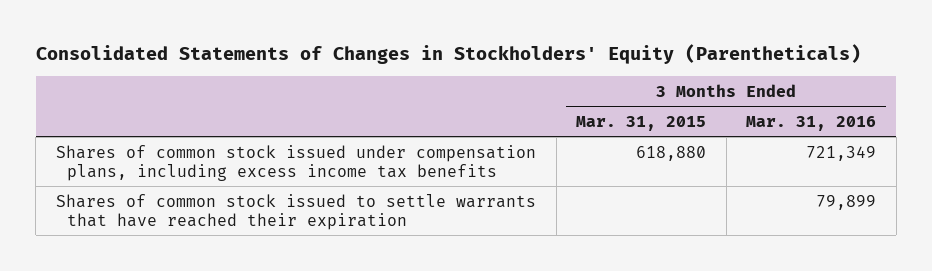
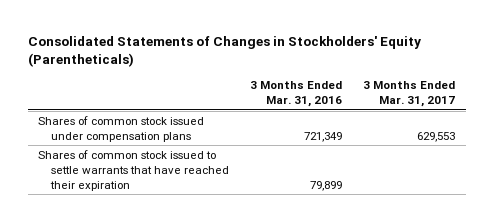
[576,115,707,131] Mar. 31, 2015 -> none
none -> [363,81,456,108] 3 Months Ended Mar. 31, 2017
[55,144,536,181] Shares of common stock issued under compensation plans, including excess income tax benefits -> [38,115,205,142] Shares of common stock issued under compensation plans

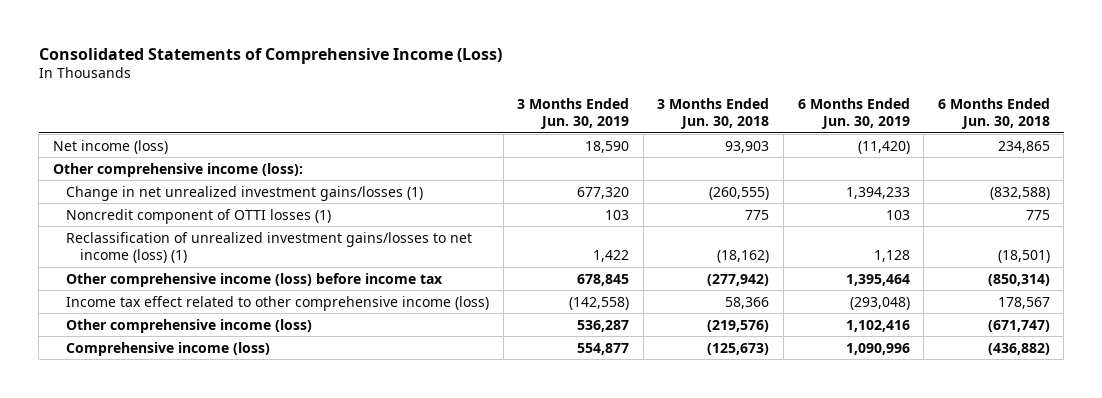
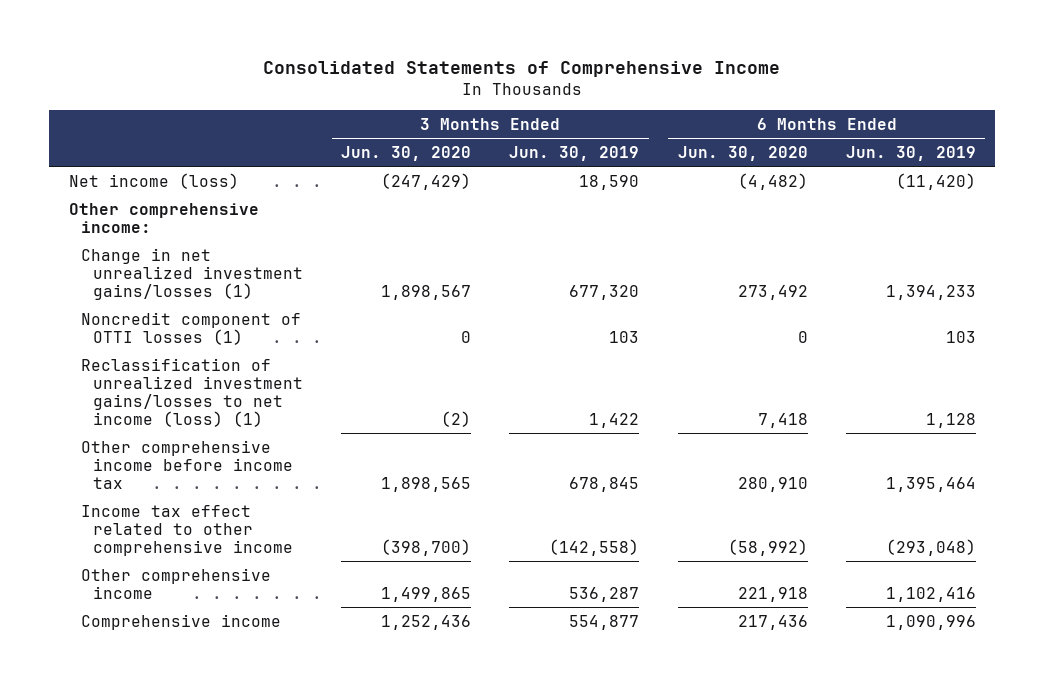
[38,47,502,64] Consolidated Statements of Comprehensive Income (Loss) -> [263,60,781,77] Consolidated Statements of Comprehensive Income
[657,97,770,130] 3 Months Ended Jun. 30, 2018 -> none
[937,97,1050,130] 6 Months Ended Jun. 30, 2018 -> none
none -> [341,146,472,162] Jun. 30, 2020
none -> [677,146,808,162] Jun. 30, 2020
[52,162,303,177] Other comprehensive income (loss): -> [68,202,259,233] Other comprehensive income:
[66,272,444,287] Other comprehensive income (loss) before income tax -> [80,439,293,489] Other comprehensive income before income tax
[66,295,490,311] Income tax effect related to other comprehensive income (loss) -> [80,504,293,556] Income tax effect related to other comprehensive income
[66,318,313,333] Other comprehensive income (loss) -> [80,567,271,599] Other comprehensive income
[66,341,271,356] Comprehensive income (loss) -> [80,613,281,630] Comprehensive income

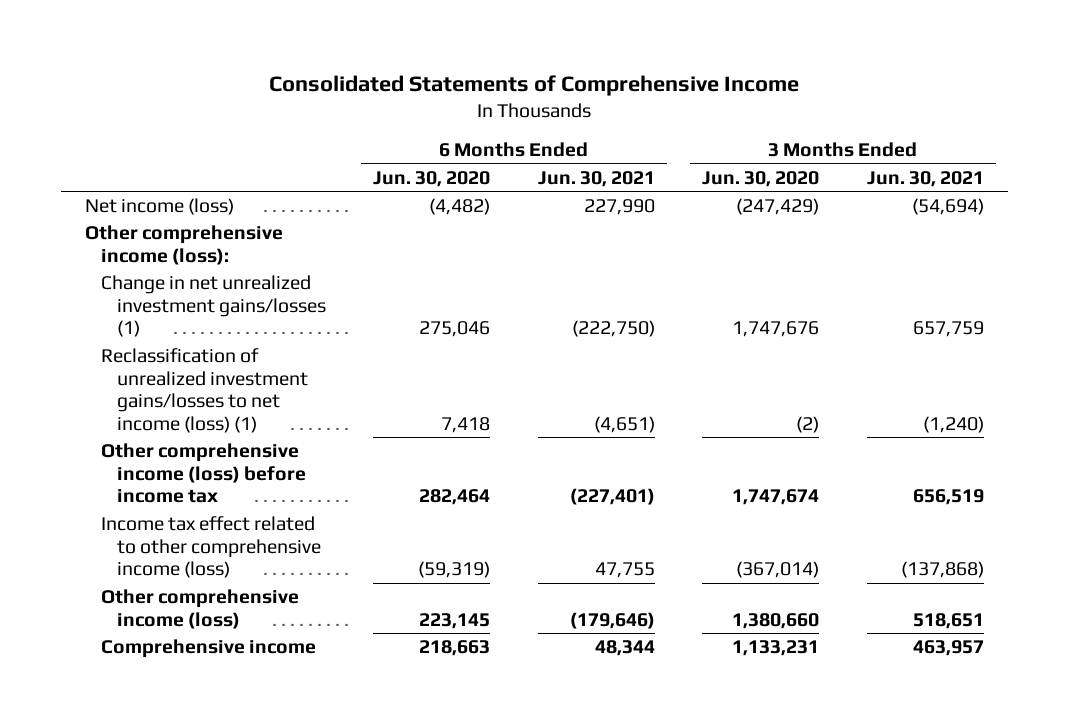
[509,146,640,162] Jun. 30, 2019 -> none
[845,146,976,162] Jun. 30, 2019 -> none
none -> [537,170,655,187] Jun. 30, 2021
none -> [866,170,984,187] Jun. 30, 2021
[80,311,301,345] Noncredit component of OTTI losses (1) -> none
[68,202,259,233] Other comprehensive income: -> [84,225,283,265] Other comprehensive income (loss):
[381,284,472,300] 1,898,567 -> [732,321,820,338] 1,747,676
[737,284,808,300] 273,492 -> [419,321,491,338] 275,046
[80,439,293,489] Other comprehensive income before income tax -> [100,443,306,504] Other comprehensive income (loss) before income tax
[381,476,472,492] 1,898,565 -> [732,489,820,506] 1,747,674
[737,476,808,492] 280,910 -> [419,489,491,506] 282,464
[80,504,293,556] Income tax effect related to other comprehensive income -> [100,516,321,579] Income tax effect related to other comprehensive income (loss)
[381,538,472,556] (398,700) -> [736,561,820,579] (367,014)
[727,538,808,556] (58,992) -> [418,561,491,579] (59,319)
[80,567,271,599] Other comprehensive income -> [100,589,299,629] Other comprehensive income (loss)
[381,586,472,602] 1,499,865 -> [732,612,820,629] 1,380,660
[737,586,808,602] 221,918 -> [419,612,491,629] 223,145
[381,614,472,630] 1,252,436 -> [732,640,820,657] 1,133,231
[737,614,808,630] 217,436 -> [419,640,491,657] 218,663

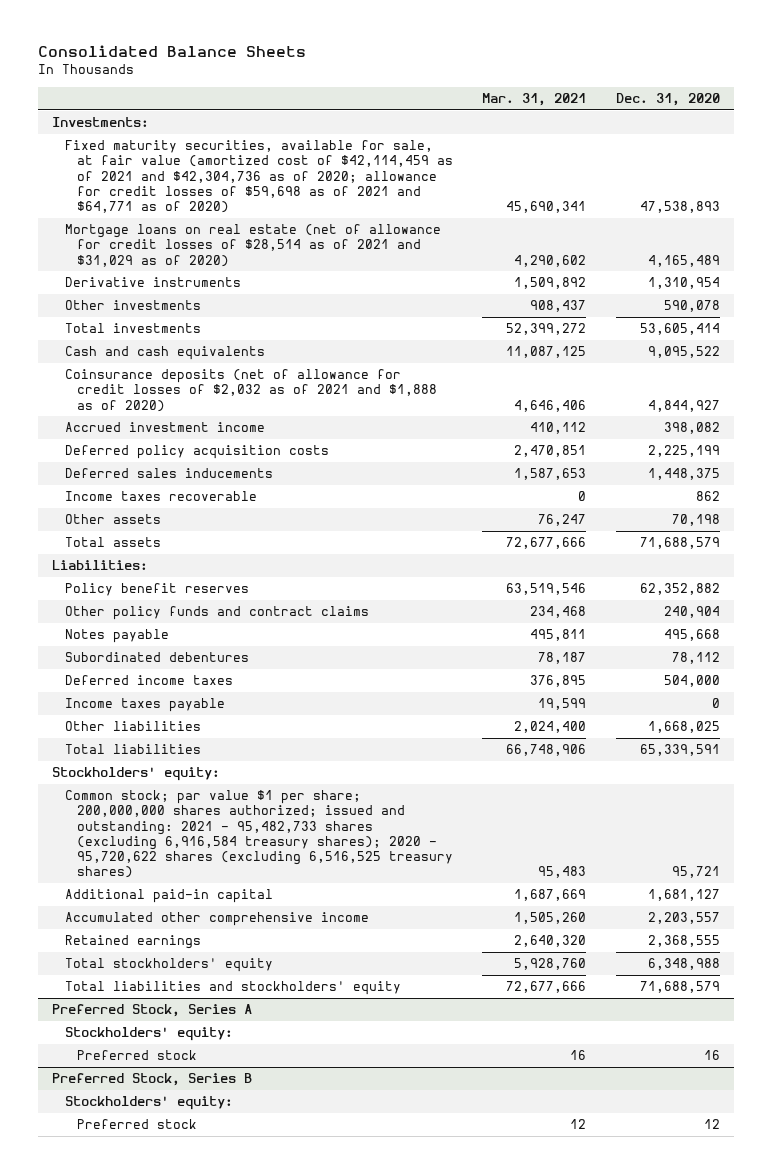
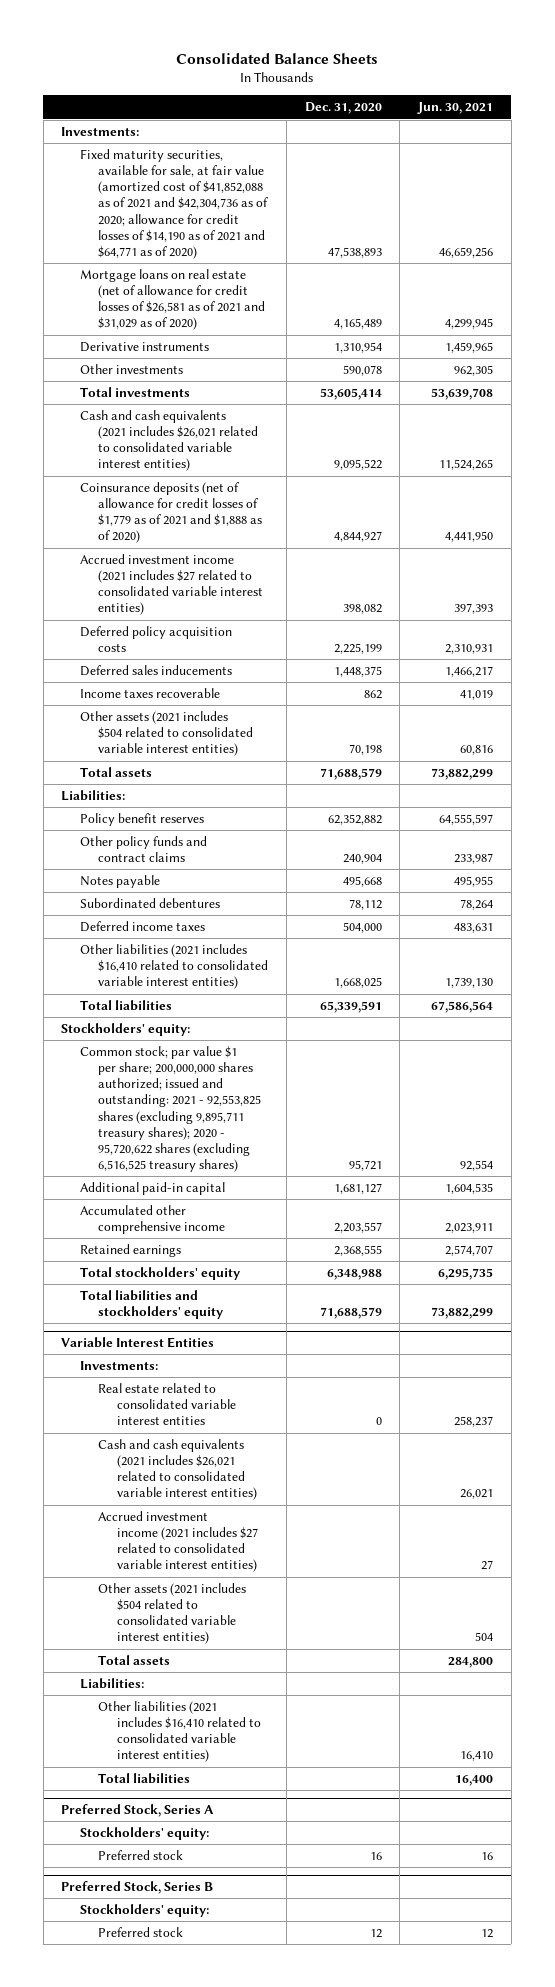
[482,92,587,106] Mar. 31, 2021 -> none
none -> [417,102,494,115] Jun. 30, 2021
[64,140,454,213] Fixed maturity securities, available for sale, at fair value (amortized cost of $42,114,459 as of 2021 and $42,304,736 as of 2020; allowance for credit losses of $59,698 as of 2021 and $64,771 as of 2020) -> [79,148,269,259] Fixed maturity securities, available for sale, at fair value (amortized cost of $41,852,088 as of 2021 and $42,304,736 as of 2020; allowance for credit losses of $14,190 as of 2021 and $64,771 as of 2020)
[64,224,441,267] Mortgage loans on real estate (net of allowance for credit losses of $28,514 as of 2021 and $31,029 as of 2020) -> [79,268,266,331] Mortgage loans on real estate (net of allowance for credit losses of $26,581 as of 2021 and $31,029 as of 2020)
[64,346,265,361] Cash and cash equivalents -> [79,409,259,472] Cash and cash equivalents (2021 includes $26,021 related to consolidated variable interest entities)
[64,369,438,412] Coinsurance deposits (net of allowance for credit losses of $2,032 as of 2021 and $1,888 as of 2020) -> [79,481,263,544] Coinsurance deposits (net of allowance for credit losses of $1,779 as of 2021 and $1,888 as of 2020)
[64,422,265,433] Accrued investment income -> [79,553,264,616] Accrued investment income (2021 includes $27 related to consolidated variable interest entities)
[64,514,161,525] Other assets -> [79,710,254,757] Other assets (2021 includes $504 related to consolidated variable interest entities)
[64,698,225,713] Income taxes payable -> none
[64,721,201,732] Other liabilities -> [79,943,269,990] Other liabilities (2021 includes $16,410 related to consolidated variable interest entities)
[64,790,454,879] Common stock; par value $1 per share; 200,000,000 shares authorized; issued and outstanding: 2021 - 95,482,733 shares (excluding 6,916,584 treasury shares); 2020 - 95,720,622 shares (excluding 6,516,525 treasury shares) -> [79,1045,262,1173] Common stock; par value $1 per share; 200,000,000 shares authorized; issued and outstanding: 2021 - 92,553,825 shares (excluding 9,895,711 treasury shares); 2020 - 95,720,622 shares (excluding 6,516,525 treasury shares)
none -> [61,1337,215,1349] Variable Interest Entities
none -> [79,1360,158,1370] Investments:
none -> [98,1382,236,1426] Real estate related to consolidated variable interest entities
none -> [98,1438,257,1501] Cash and cash equivalents (2021 includes $26,021 related to consolidated variable interest entities)
none -> [98,1510,258,1573] Accrued investment income (2021 includes $27 related to consolidated variable interest entities)
none -> [98,1582,247,1645] Other assets (2021 includes $504 related to consolidated variable interest entities)
none -> [98,1654,171,1665] Total assets
none -> [79,1677,144,1689] Liabilities:
none -> [98,1700,261,1763] Other liabilities (2021 includes $16,410 related to consolidated variable interest entities)
none -> [98,1772,191,1784] Total liabilities

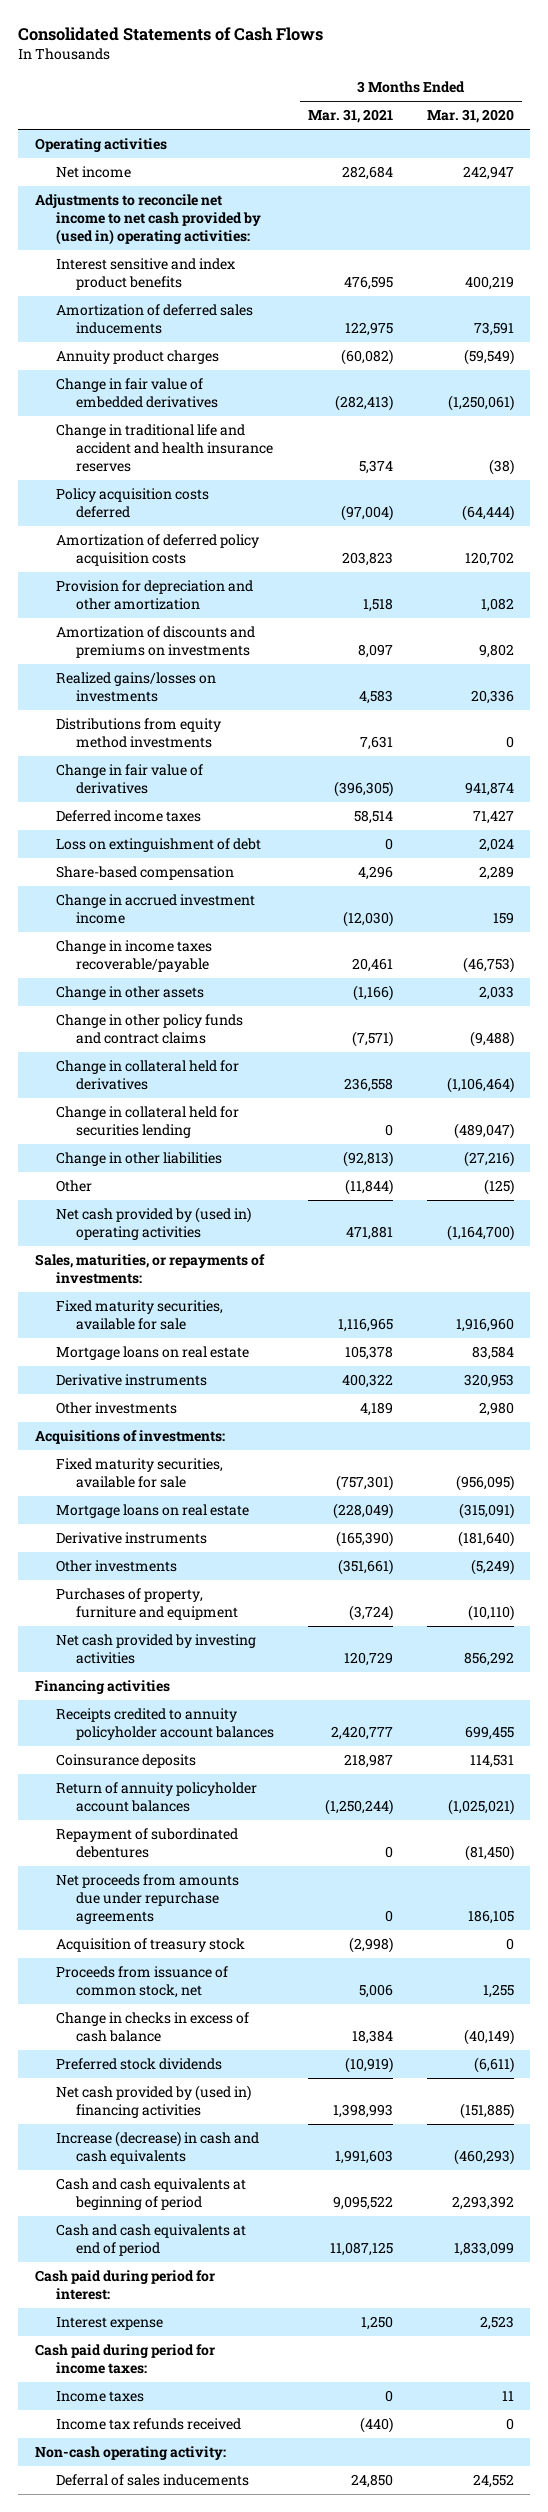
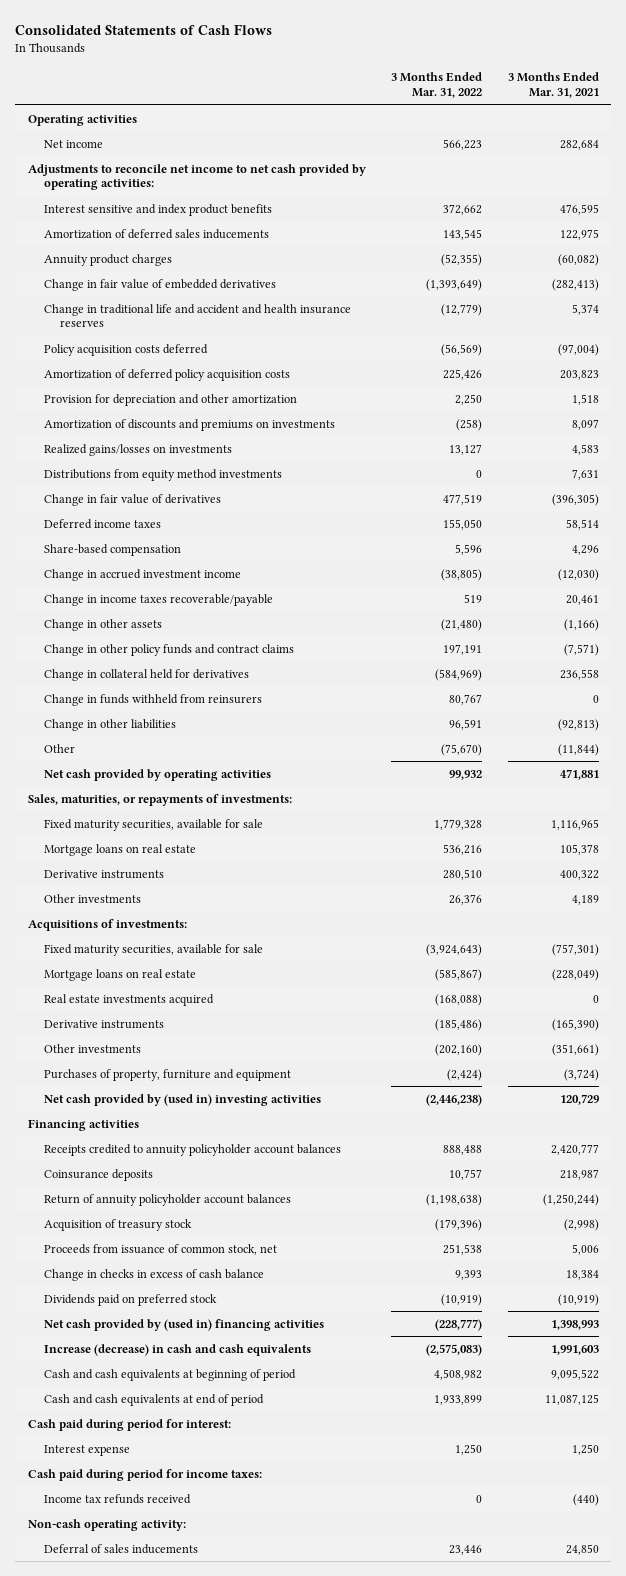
[426,109,514,124] Mar. 31, 2020 -> none
none -> [391,72,483,99] 3 Months Ended Mar. 31, 2022
[34,194,261,245] Adjustments to reconcile net income to net cash provided by (used in) operating activities: -> [27,163,366,191] Adjustments to reconcile net income to net cash provided by operating activities:
[55,838,261,853] Loss on extinguishment of debt -> none
[55,1106,239,1138] Change in collateral held for securities lending -> none
none -> [43,693,262,706] Change in funds withheld from reinsurers
[55,1207,251,1240] Net cash provided by (used in) operating activities -> [43,768,271,781] Net cash provided by operating activities
none -> [43,993,214,1006] Real estate investments acquired
[55,1634,256,1664] Net cash provided by investing activities -> [43,1093,321,1106] Net cash provided by (used in) investing activities
[55,1828,238,1858] Repayment of subordinated debentures -> none
[55,1874,239,1924] Net proceeds from amounts due under repurchase agreements -> none
[55,2058,222,2071] Preferred stock dividends -> [43,1293,217,1306] Dividends paid on preferred stock
[55,2391,144,2403] Income taxes -> none

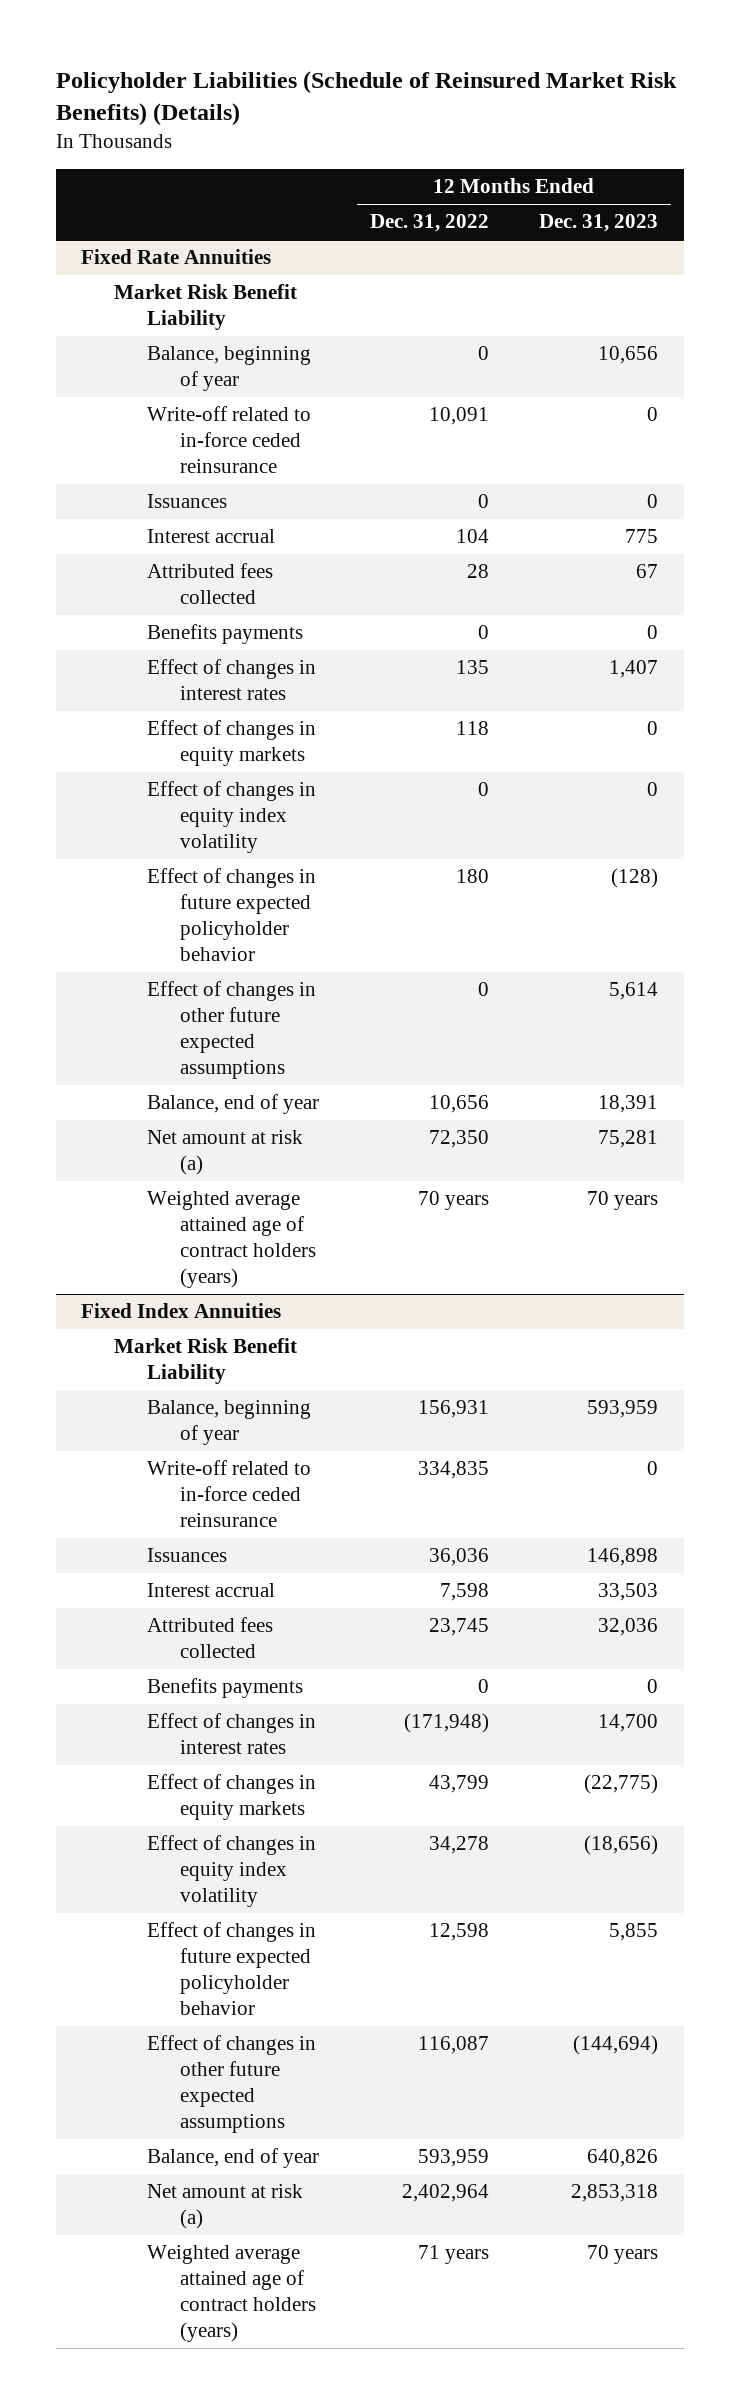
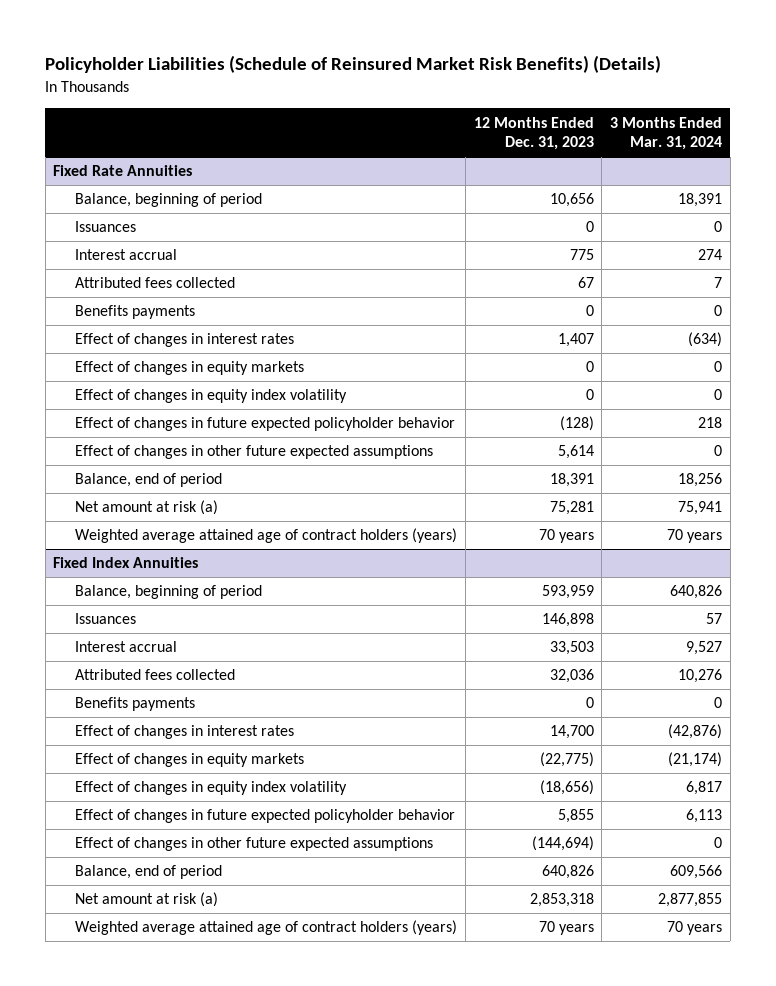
[369,214,489,233] Dec. 31, 2022 -> none
none -> [610,116,723,151] 3 Months Ended Mar. 31, 2024
[114,284,298,331] Market Risk Benefit Liability -> none
[146,406,311,474] Write-off related to in-force ceded reinsurance -> none
[146,346,311,392] Balance, beginning of year -> [75,193,263,208] Balance, beginning of period
[146,1094,319,1115] Balance, end of year -> [75,473,223,488] Balance, end of period
[114,1338,298,1385] Market Risk Benefit Liability -> none
[146,1460,311,1528] Write-off related to in-force ceded reinsurance -> none
[146,1400,311,1446] Balance, beginning of year -> [75,585,263,600] Balance, beginning of period
[146,2148,319,2169] Balance, end of year -> [75,865,223,880] Balance, end of period

